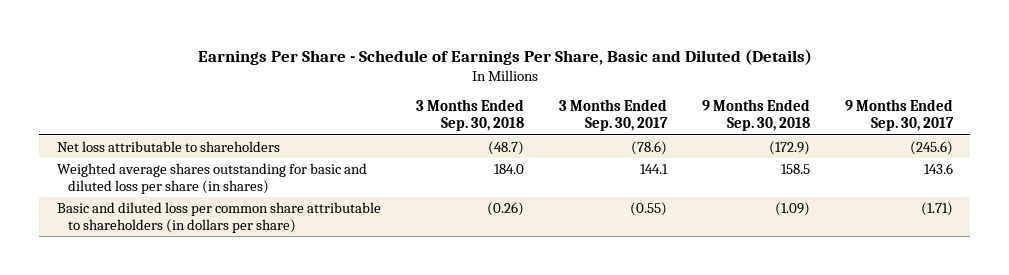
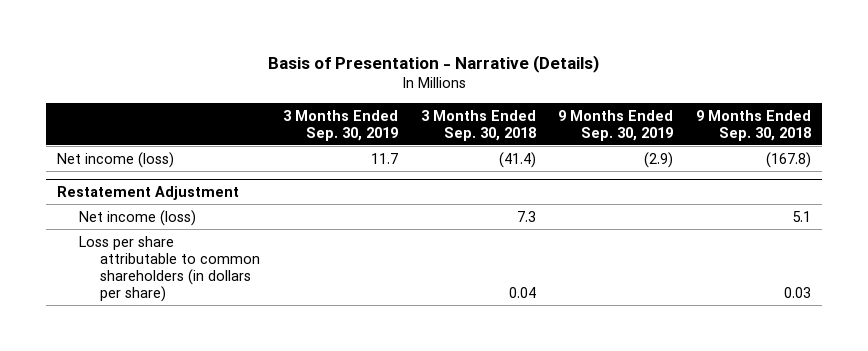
[197,48,812,65] Earnings Per Share - Schedule of Earnings Per Share, Basic and Diluted (Details) -> [268,54,600,73] Basis of Presentation - Narrative (Details)
[558,99,668,132] 3 Months Ended Sep. 30, 2017 -> none
[844,99,954,132] 9 Months Ended Sep. 30, 2017 -> none
none -> [282,109,398,141] 3 Months Ended Sep. 30, 2019
none -> [558,109,674,141] 9 Months Ended Sep. 30, 2019
[56,163,367,194] Weighted average shares outstanding for basic and diluted loss per share (in shares) -> none
[56,141,280,153] Net loss attributable to shareholders -> [57,151,175,168] Net income (loss)
[487,141,524,156] (48.7) -> [498,151,536,168] (41.4)
[768,141,810,156] (172.9) -> [765,151,811,168] (167.8)
none -> [57,186,240,201] Restatement Adjustment
none -> [78,209,196,226] Net income (loss)
[56,202,381,233] Basic and diluted loss per common share attributable to shareholders (in dollars per share) -> [78,235,261,303] Loss per share attributable to common shareholders (in dollars per share)
[486,202,524,217] (0.26) -> [508,287,536,299] 0.04
[774,202,810,217] (1.09) -> [783,287,811,299] 0.03

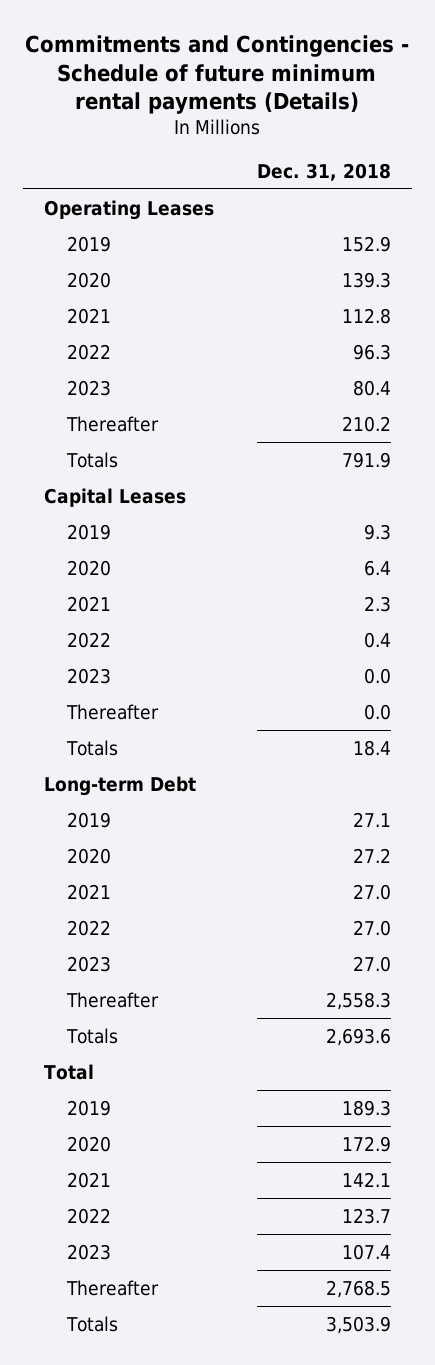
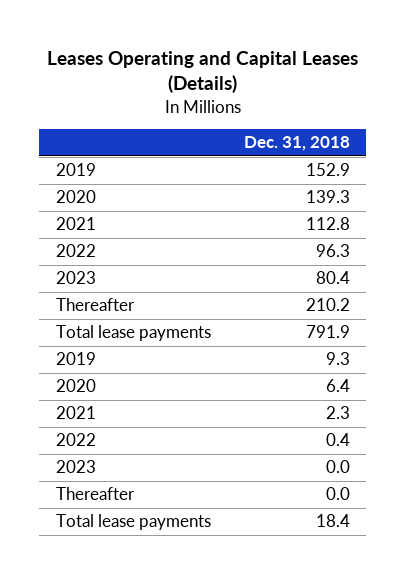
[25,34,410,115] Commitments and Contingencies - Schedule of future minimum rental payments (Details) -> [46,50,358,94] Leases Operating and Capital Leases (Details)
[44,199,215,220] Operating Leases -> none
[44,487,187,507] Capital Leases -> none
[66,451,119,468] Totals -> [55,325,211,342] Total lease payments
[44,775,197,796] Long-term Debt -> none
[67,811,112,828] 2019 -> none
[67,847,112,864] 2020 -> none
[67,883,112,900] 2021 -> none
[67,919,112,936] 2022 -> none
[67,955,112,972] 2023 -> none
[66,991,160,1008] Thereafter -> none
[66,1027,119,1044] Totals -> none
[44,1063,95,1080] Total -> none
[67,1099,112,1116] 2019 -> none
[67,1135,112,1152] 2020 -> none
[67,1171,112,1188] 2021 -> none
[67,1207,112,1224] 2022 -> none
[67,1243,112,1260] 2023 -> none
[66,1279,160,1296] Thereafter -> none
[66,1315,119,1332] Totals -> none
[66,739,119,756] Totals -> [55,514,211,531] Total lease payments

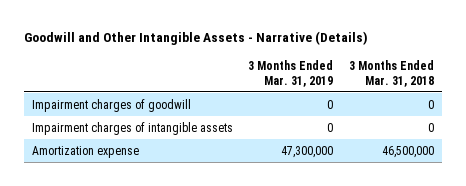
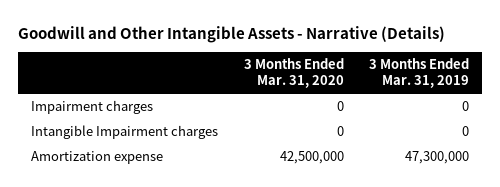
[348,60,434,87] 3 Months Ended Mar. 31, 2018 -> none
none -> [243,58,344,89] 3 Months Ended Mar. 31, 2020
[31,98,191,112] Impairment charges of goodwill -> [31,100,154,115] Impairment charges
[31,121,233,135] Impairment charges of intangible assets -> [31,125,219,140] Intangible Impairment charges

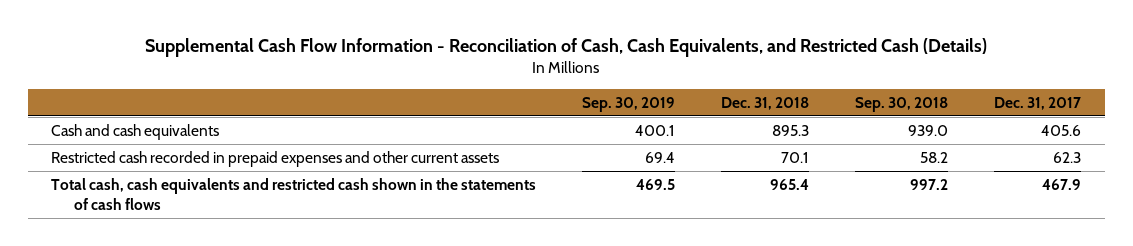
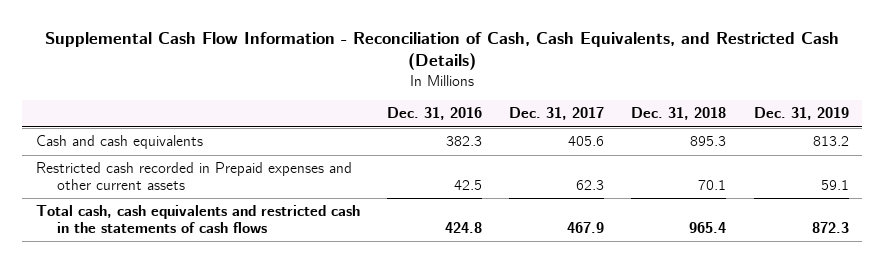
[582,96,676,112] Sep. 30, 2019 -> none
[855,96,949,112] Sep. 30, 2018 -> none
none -> [386,107,482,121] Dec. 31, 2016
none -> [753,107,849,121] Dec. 31, 2019
[51,151,500,168] Restricted cash recorded in prepaid expenses and other current assets -> [35,162,352,191] Restricted cash recorded in Prepaid expenses and other current assets
[51,178,537,211] Total cash, cash equivalents and restricted cash shown in the statements of cash flows -> [35,205,360,234] Total cash, cash equivalents and restricted cash in the statements of cash flows

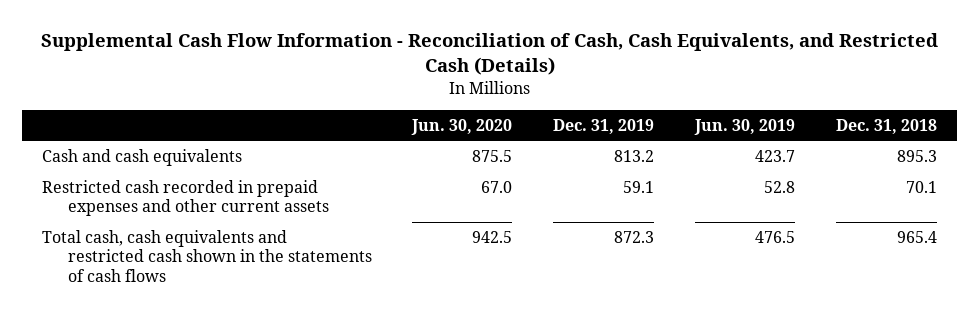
[386,107,482,121] Dec. 31, 2016 -> none
[509,107,605,121] Dec. 31, 2017 -> none
none -> [411,118,513,135] Jun. 30, 2020
none -> [694,118,796,135] Jun. 30, 2019
[35,162,352,191] Restricted cash recorded in Prepaid expenses and other current assets -> [42,180,329,217] Restricted cash recorded in prepaid expenses and other current assets
[35,205,360,234] Total cash, cash equivalents and restricted cash in the statements of cash flows -> [42,230,372,282] Total cash, cash equivalents and restricted cash shown in the statements of cash flows

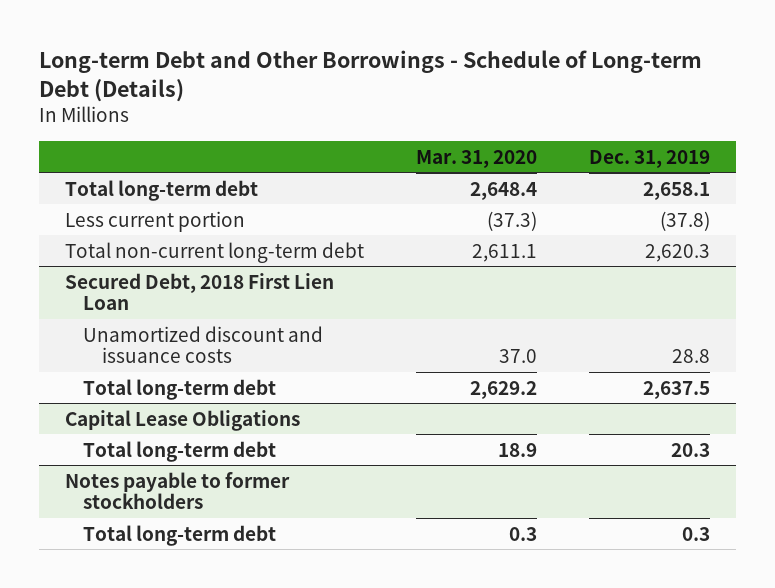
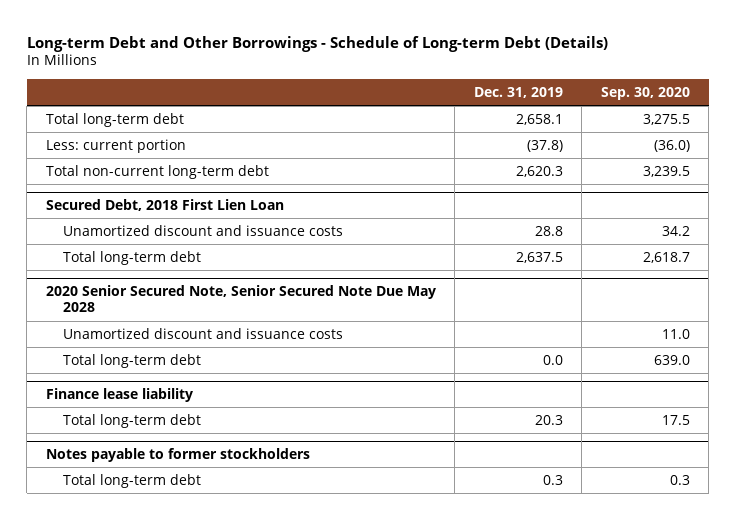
[415,149,537,168] Mar. 31, 2020 -> none
none -> [600,86,690,100] Sep. 30, 2020
[64,210,245,232] Less current portion -> [45,138,186,153] Less: current portion
none -> [45,285,436,313] 2020 Senior Secured Note, Senior Secured Note Due May 2028
none -> [62,327,343,339] Unamortized discount and issuance costs
none -> [62,353,201,368] Total long-term debt
[64,409,300,431] Capital Lease Obligations -> [45,388,193,403] Finance lease liability

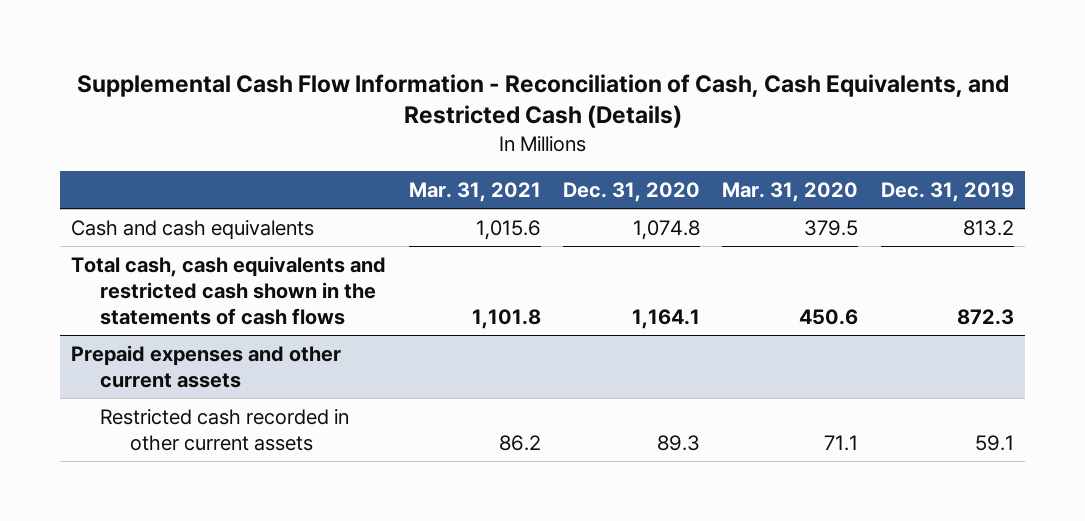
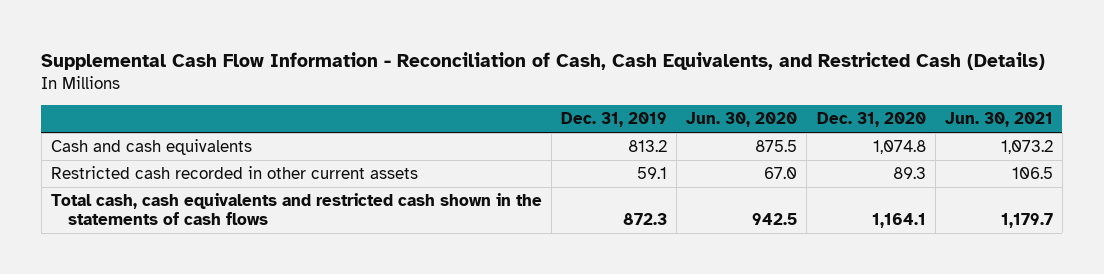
[408,181,541,202] Mar. 31, 2021 -> none
[722,181,859,202] Mar. 31, 2020 -> none
none -> [686,111,798,127] Jun. 30, 2020
none -> [944,111,1053,127] Jun. 30, 2021
[71,344,342,388] Prepaid expenses and other current assets -> none
[71,255,387,326] Total cash, cash equivalents and restricted cash shown in the statements of cash flows -> [51,193,543,225] Total cash, cash equivalents and restricted cash shown in the statements of cash flows

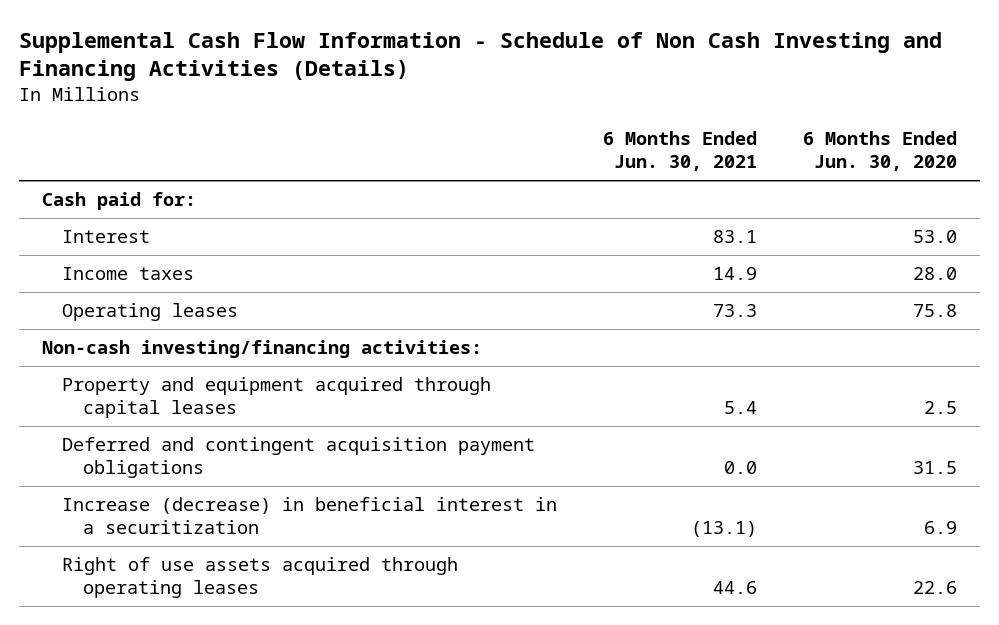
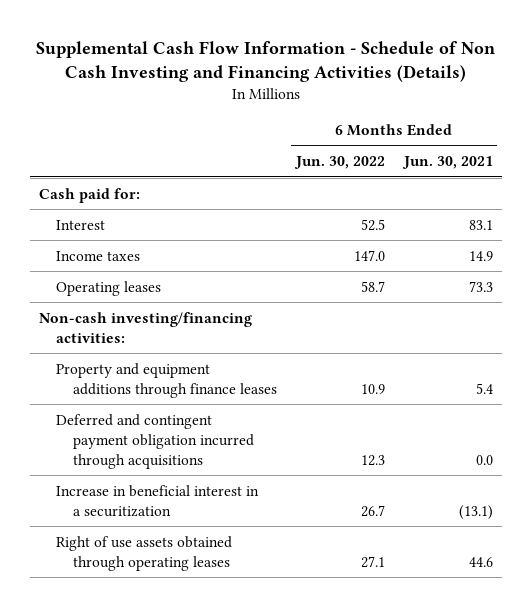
[802,131,957,172] 6 Months Ended Jun. 30, 2020 -> none
none -> [294,156,386,170] Jun. 30, 2022
[62,377,492,419] Property and equipment acquired through capital leases -> [56,362,278,398] Property and equipment additions through finance leases
[62,437,536,479] Deferred and contingent acquisition payment obligations -> [56,413,255,469] Deferred and contingent payment obligation incurred through acquisitions
[62,497,558,535] Increase (decrease) in beneficial interest in a securitization -> [56,484,260,517] Increase in beneficial interest in a securitization
[62,557,459,599] Right of use assets acquired through operating leases -> [56,535,233,571] Right of use assets obtained through operating leases

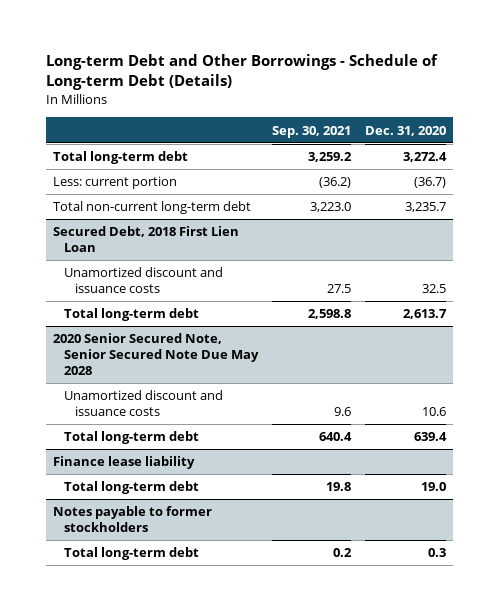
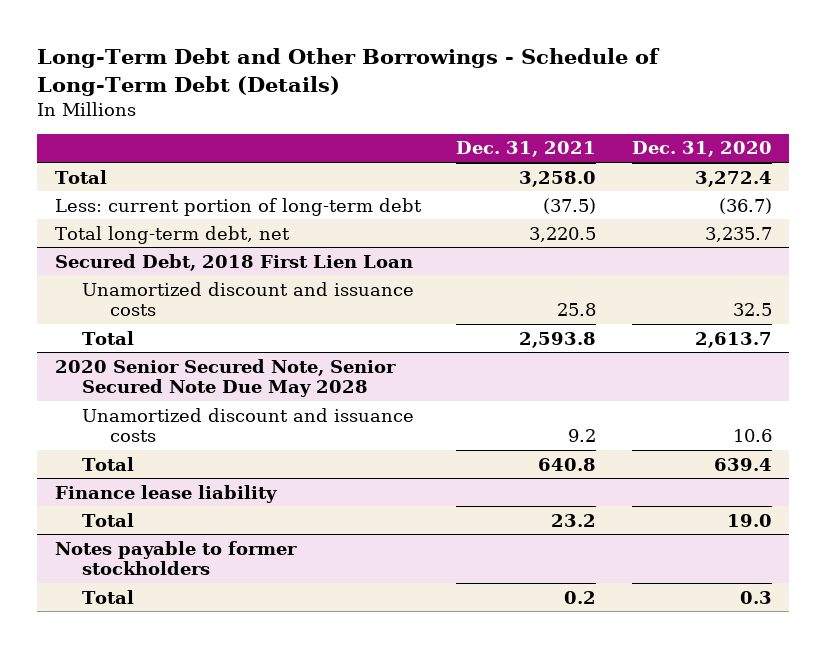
[45,54,438,91] Long-term Debt and Other Borrowings - Schedule of Long-term Debt (Details) -> [36,48,660,96] Long-Term Debt and Other Borrowings - Schedule of Long-Term Debt (Details)
[272,125,352,138] Sep. 30, 2021 -> none
none -> [456,141,597,158] Dec. 31, 2021
[52,151,188,165] Total long-term debt -> [54,169,107,184] Total
[52,176,177,190] Less: current portion -> [54,197,422,216] Less: current portion of long-term debt
[52,201,251,215] Total non-current long-term debt -> [54,225,290,244] Total long-term debt, net
[63,308,199,322] Total long-term debt -> [82,330,135,345] Total
[63,431,199,445] Total long-term debt -> [82,456,135,471] Total
[63,481,199,495] Total long-term debt -> [82,512,135,527] Total
[63,547,199,561] Total long-term debt -> [82,589,135,604] Total

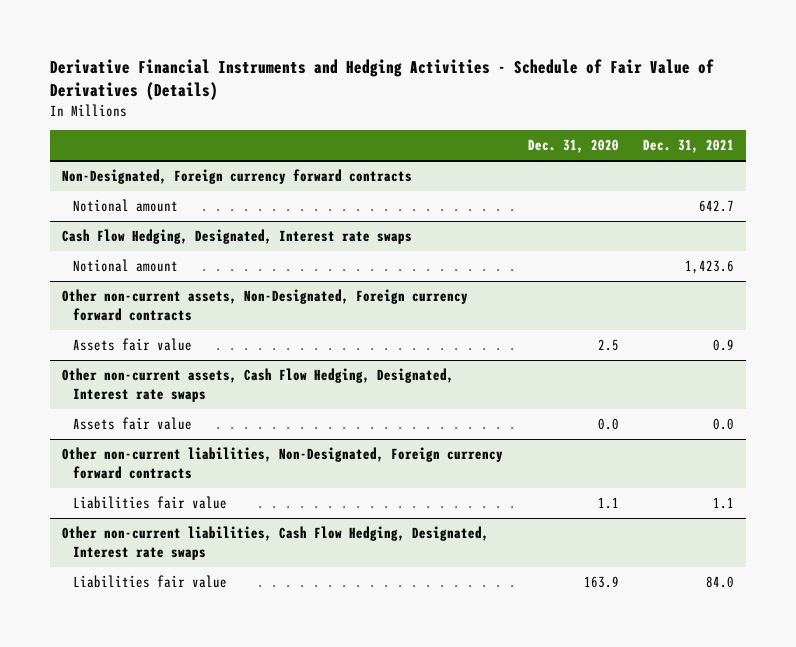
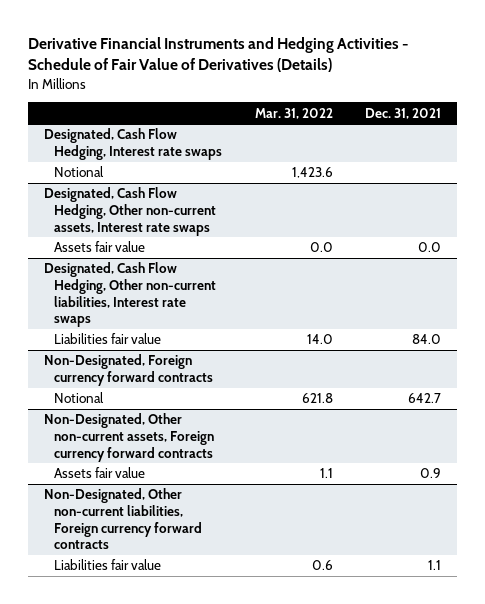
[527,139,619,154] Dec. 31, 2020 -> none
none -> [254,107,333,119] Mar. 31, 2022
none -> [44,128,223,160] Designated, Cash Flow Hedging, Interest rate swaps
none -> [54,166,105,178] Notional
none -> [44,187,217,236] Designated, Cash Flow Hedging, Other non-current assets, Interest rate swaps
none -> [54,241,146,253] Assets fair value
none -> [44,262,217,328] Designated, Cash Flow Hedging, Other non-current liabilities, Interest rate swaps
none -> [54,333,162,345] Liabilities fair value
[62,229,413,245] Cash Flow Hedging, Designated, Interest rate swaps -> none
[73,259,179,273] Notional amount -> none
[73,199,179,213] Notional amount -> [54,392,105,404] Notional
[62,289,469,322] Other non-current assets, Non-Designated, Foreign currency forward contracts -> [44,413,215,462] Non-Designated, Other non-current assets, Foreign currency forward contracts
[62,368,455,403] Other non-current assets, Cash Flow Hedging, Designated, Interest rate swaps -> none
[73,417,193,431] Assets fair value -> none
[62,447,504,480] Other non-current liabilities, Non-Designated, Foreign currency forward contracts -> [44,488,203,550] Non-Designated, Other non-current liabilities, Foreign currency forward contracts
[62,526,490,561] Other non-current liabilities, Cash Flow Hedging, Designated, Interest rate swaps -> none
[73,575,228,589] Liabilities fair value -> none

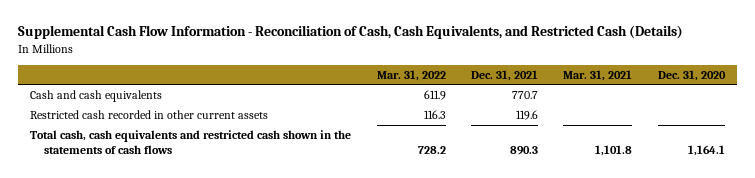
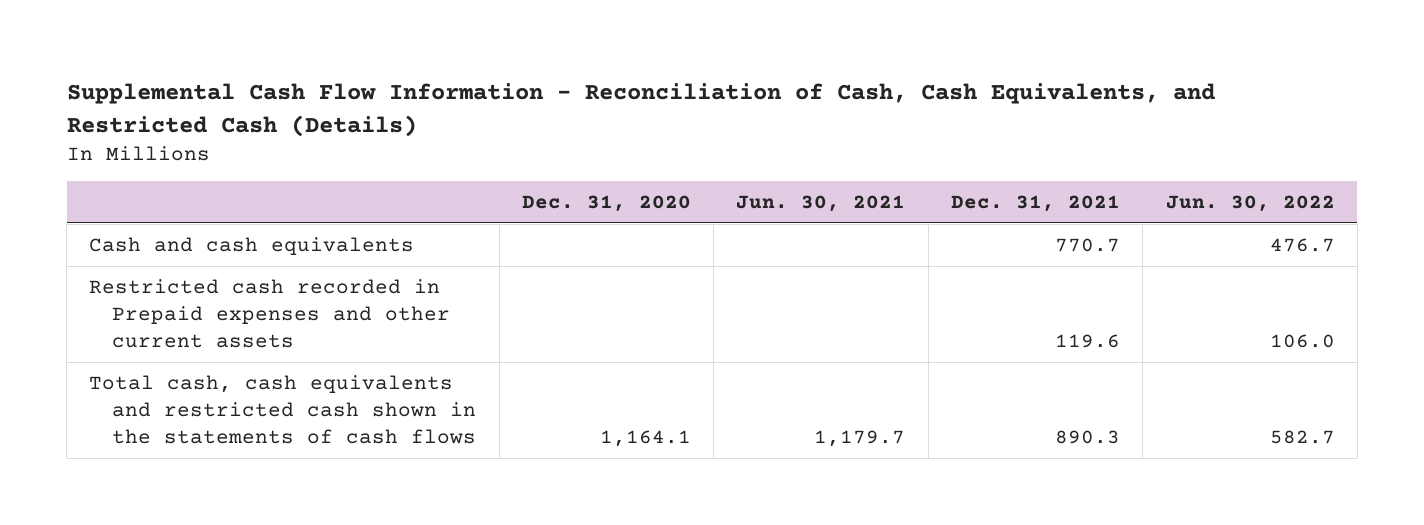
[376,69,446,81] Mar. 31, 2022 -> none
[563,69,633,81] Mar. 31, 2021 -> none
none -> [736,195,906,213] Jun. 30, 2021
none -> [1165,195,1335,213] Jun. 30, 2022
[30,109,269,119] Restricted cash recorded in other current assets -> [89,278,451,348] Restricted cash recorded in Prepaid expenses and other current assets

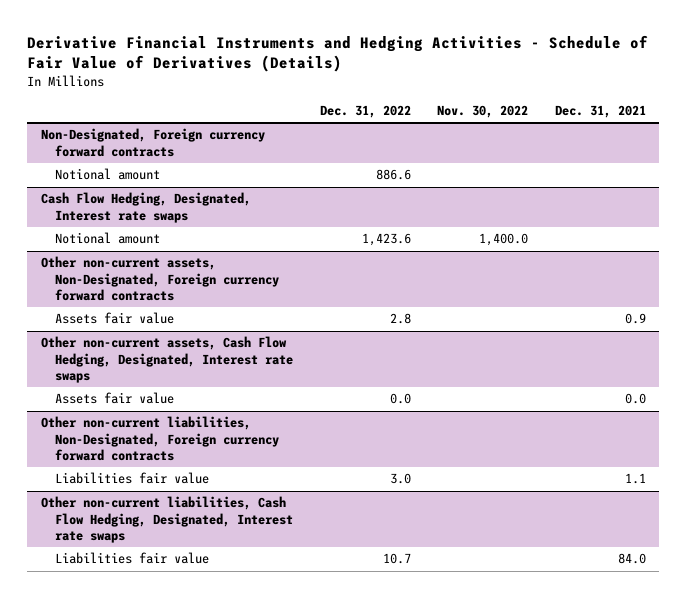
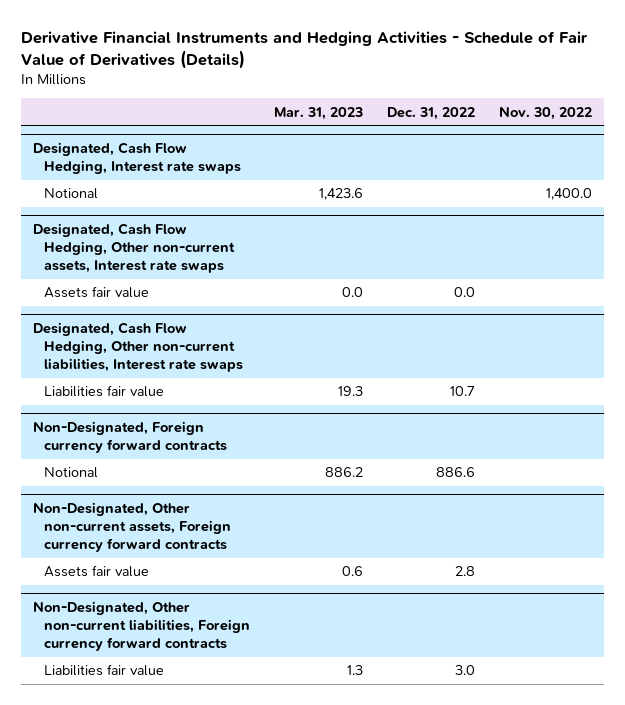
[554,104,646,118] Dec. 31, 2021 -> none
none -> [274,106,364,120] Mar. 31, 2023
none -> [32,142,242,175] Designated, Cash Flow Hedging, Interest rate swaps
none -> [44,188,99,200] Notional
none -> [32,223,236,274] Designated, Cash Flow Hedging, Other non-current assets, Interest rate swaps
none -> [44,286,150,299] Assets fair value
none -> [32,322,244,373] Designated, Cash Flow Hedging, Other non-current liabilities, Interest rate swaps
none -> [44,385,165,398] Liabilities fair value
[40,192,251,223] Cash Flow Hedging, Designated, Interest rate swaps -> none
[54,232,160,245] Notional amount -> none
[54,168,160,181] Notional amount -> [44,467,99,479] Notional
[40,256,279,302] Other non-current assets, Non-Designated, Foreign currency forward contracts -> [32,502,232,553] Non-Designated, Other non-current assets, Foreign currency forward contracts
[40,336,293,384] Other non-current assets, Cash Flow Hedging, Designated, Interest rate swaps -> none
[54,392,174,405] Assets fair value -> none
[40,416,279,462] Other non-current liabilities, Non-Designated, Foreign currency forward contracts -> [32,601,251,652] Non-Designated, Other non-current liabilities, Foreign currency forward contracts
[40,496,293,544] Other non-current liabilities, Cash Flow Hedging, Designated, Interest rate swaps -> none
[54,552,209,565] Liabilities fair value -> none

